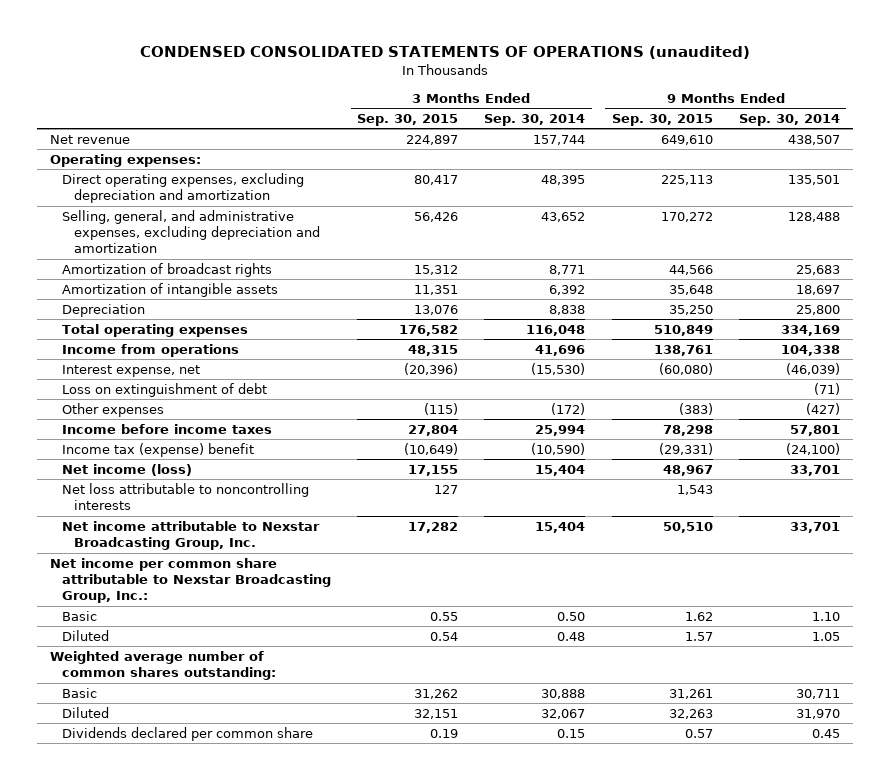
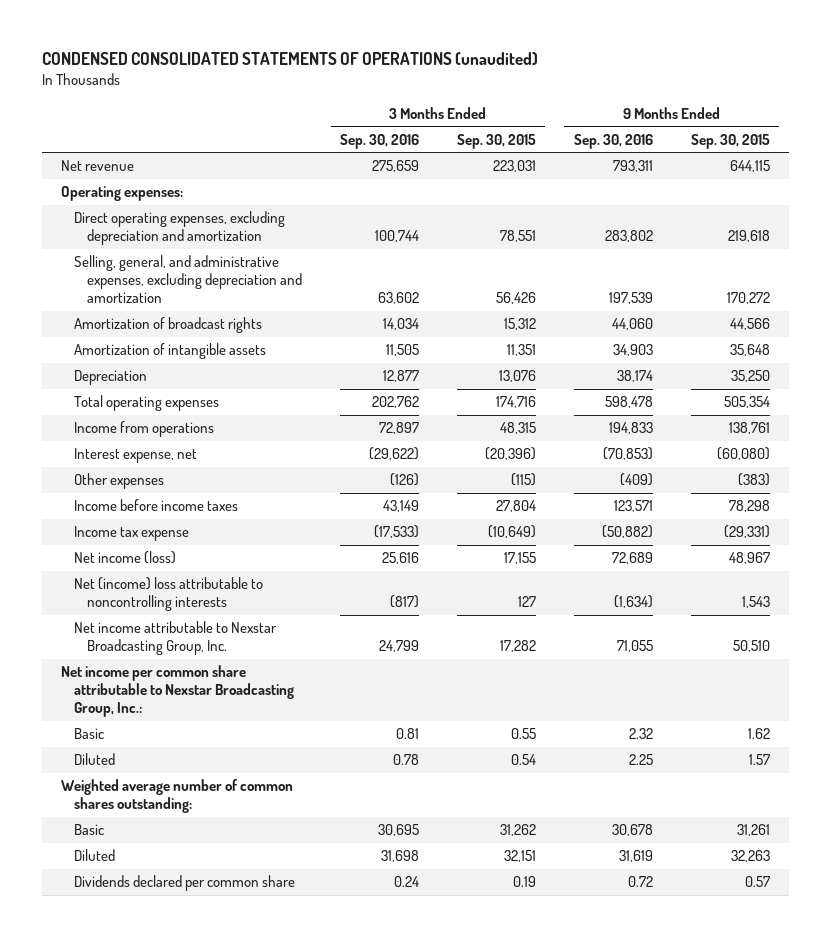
[484,114,586,127] Sep. 30, 2014 -> none
[738,114,840,127] Sep. 30, 2014 -> none
none -> [340,133,420,149] Sep. 30, 2016
none -> [573,133,653,149] Sep. 30, 2016
[406,134,459,145] 224,897 -> [492,160,536,173] 223,031
[660,134,713,145] 649,610 -> [729,160,770,173] 644,115
[414,174,459,185] 80,417 -> [499,230,536,243] 78,551
[660,174,713,185] 225,113 -> [727,230,770,243] 219,618
[399,324,459,336] 176,582 -> [495,396,536,409] 174,716
[653,324,713,336] 510,849 -> [723,396,770,409] 505,354
[62,382,268,397] Loss on extinguishment of debt -> none
[62,442,255,457] Income tax (expense) benefit -> [74,526,190,542] Income tax expense
[62,482,310,511] Net loss attributable to noncontrolling interests -> [74,577,264,612] Net (income) loss attributable to noncontrolling interests

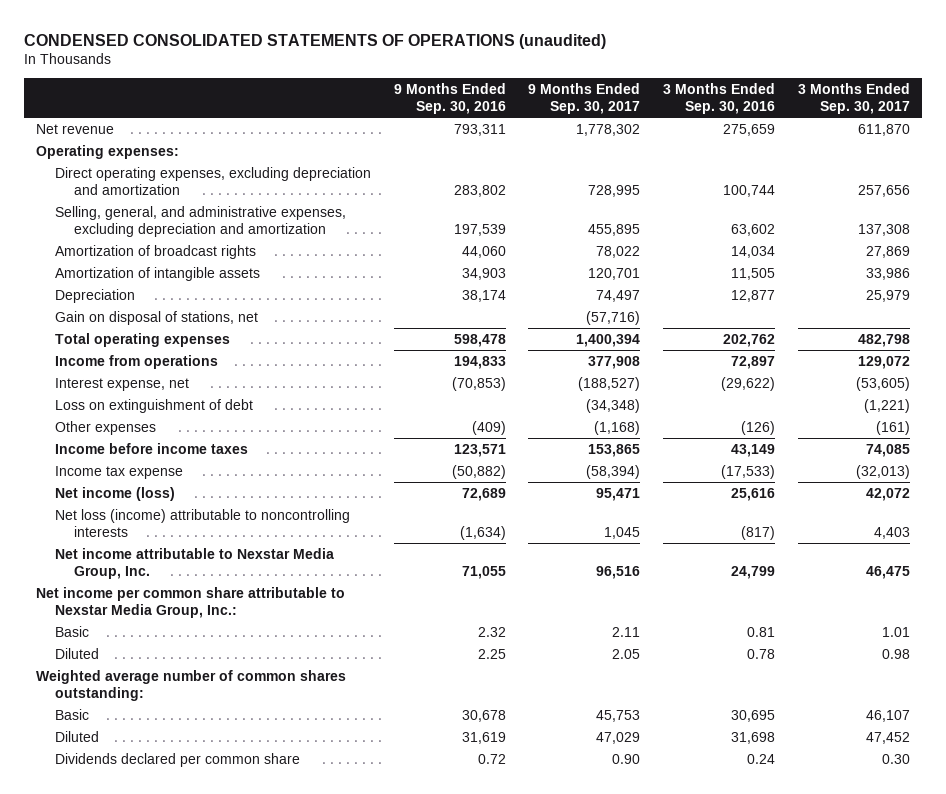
[456,133,536,149] Sep. 30, 2015 -> none
[690,133,770,149] Sep. 30, 2015 -> none
none -> [528,82,641,115] 9 Months Ended Sep. 30, 2017
none -> [798,82,911,115] 3 Months Ended Sep. 30, 2017
none -> [54,310,258,325] Gain on disposal of stations, net
none -> [54,398,253,413] Loss on extinguishment of debt
[74,577,264,612] Net (income) loss attributable to noncontrolling interests -> [54,508,350,538] Net loss (income) attributable to noncontrolling interests
[74,621,278,656] Net income attributable to Nexstar Broadcasting Group, Inc. -> [54,547,334,580] Net income attributable to Nexstar Media Group, Inc.
[61,665,295,718] Net income per common share attributable to Nexstar Broadcasting Group, Inc.: -> [35,586,345,619] Net income per common share attributable to Nexstar Media Group, Inc.:

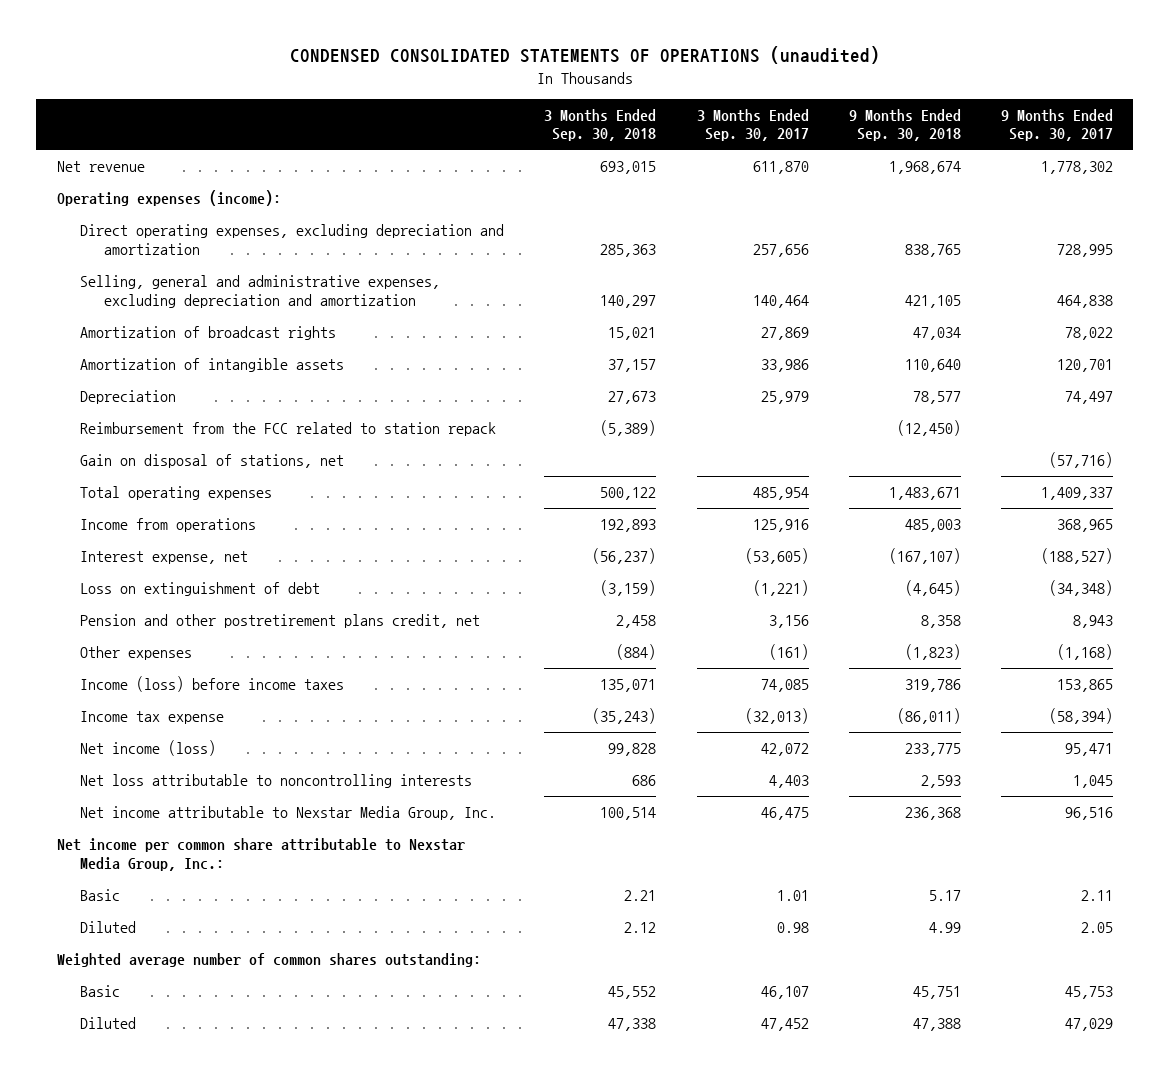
[393,82,506,115] 9 Months Ended Sep. 30, 2016 -> none
[663,82,776,115] 3 Months Ended Sep. 30, 2016 -> none
none -> [544,108,657,142] 3 Months Ended Sep. 30, 2018
none -> [848,108,961,142] 9 Months Ended Sep. 30, 2018
[35,144,179,159] Operating expenses: -> [56,189,281,206] Operating expenses (income):
[54,205,346,238] Selling, general, and administrative expenses, excluding depreciation and amortization -> [80,274,441,308] Selling, general and administrative expenses, excluding depreciation and amortization
[588,224,641,237] 455,895 -> [1056,294,1113,308] 464,838
[858,224,911,237] 137,308 -> [752,294,809,308] 140,464
none -> [80,421,497,436] Reimbursement from the FCC related to station repack
[576,333,641,347] 1,400,394 -> [1040,486,1113,500] 1,409,337
[858,333,911,347] 482,798 -> [752,486,809,500] 485,954
[588,355,641,369] 377,908 -> [1056,518,1113,532] 368,965
[858,355,911,369] 129,072 -> [752,518,809,532] 125,916
none -> [80,613,481,628] Pension and other postretirement plans credit, net
[54,442,248,454] Income before income taxes -> [80,675,345,692] Income (loss) before income taxes
[54,508,350,538] Net loss (income) attributable to noncontrolling interests -> [80,773,473,788] Net loss attributable to noncontrolling interests
[54,752,300,767] Dividends declared per common share -> none

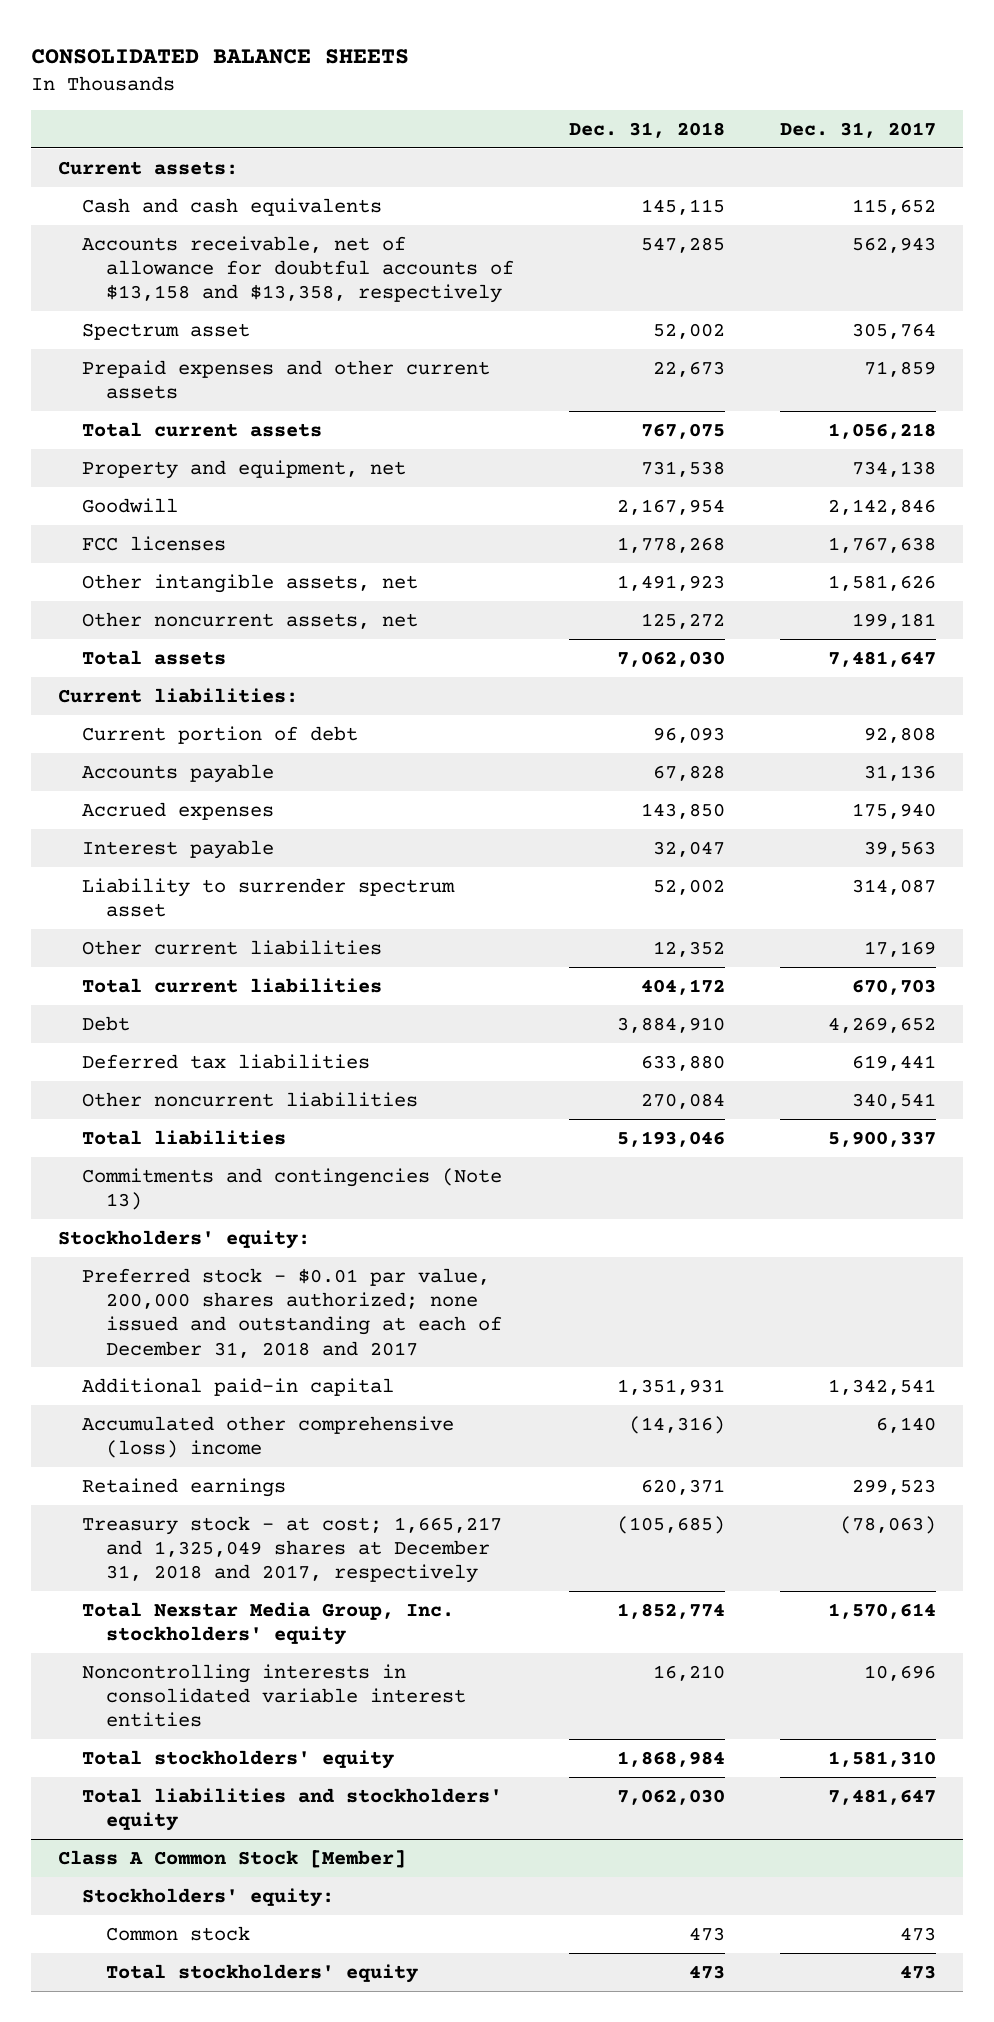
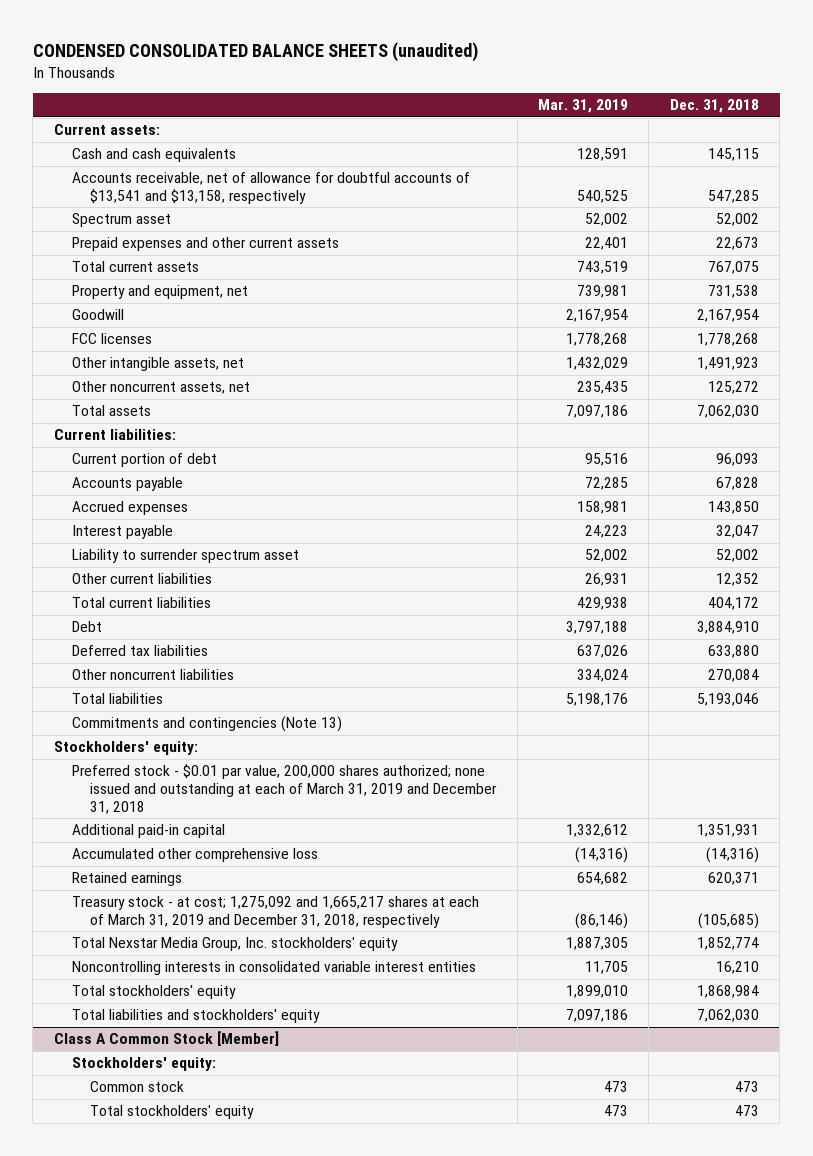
[31,48,410,64] CONSOLIDATED BALANCE SHEETS -> [32,41,478,62] CONDENSED CONSOLIDATED BALANCE SHEETS (unaudited)
[779,122,936,139] Dec. 31, 2017 -> none
none -> [537,99,628,114] Mar. 31, 2019
[82,235,515,304] Accounts receivable, net of allowance for doubtful accounts of $13,158 and $13,358, respectively -> [71,172,470,205] Accounts receivable, net of allowance for doubtful accounts of $13,541 and $13,158, respectively
[82,1267,503,1358] Preferred stock - $0.01 par value, 200,000 shares authorized; none issued and outstanding at each of December 31, 2018 and 2017 -> [71,764,498,815] Preferred stock - $0.01 par value, 200,000 shares authorized; none issued and outstanding at each of March 31, 2019 and December 31, 2018
[82,1415,455,1458] Accumulated other comprehensive (loss) income -> [71,848,318,863] Accumulated other comprehensive loss
[82,1515,503,1584] Treasury stock - at cost; 1,665,217 and 1,325,049 shares at December 31, 2018 and 2017, respectively -> [71,896,479,929] Treasury stock - at cost; 1,275,092 and 1,665,217 shares at each of March 31, 2019 and December 31, 2018, respectively

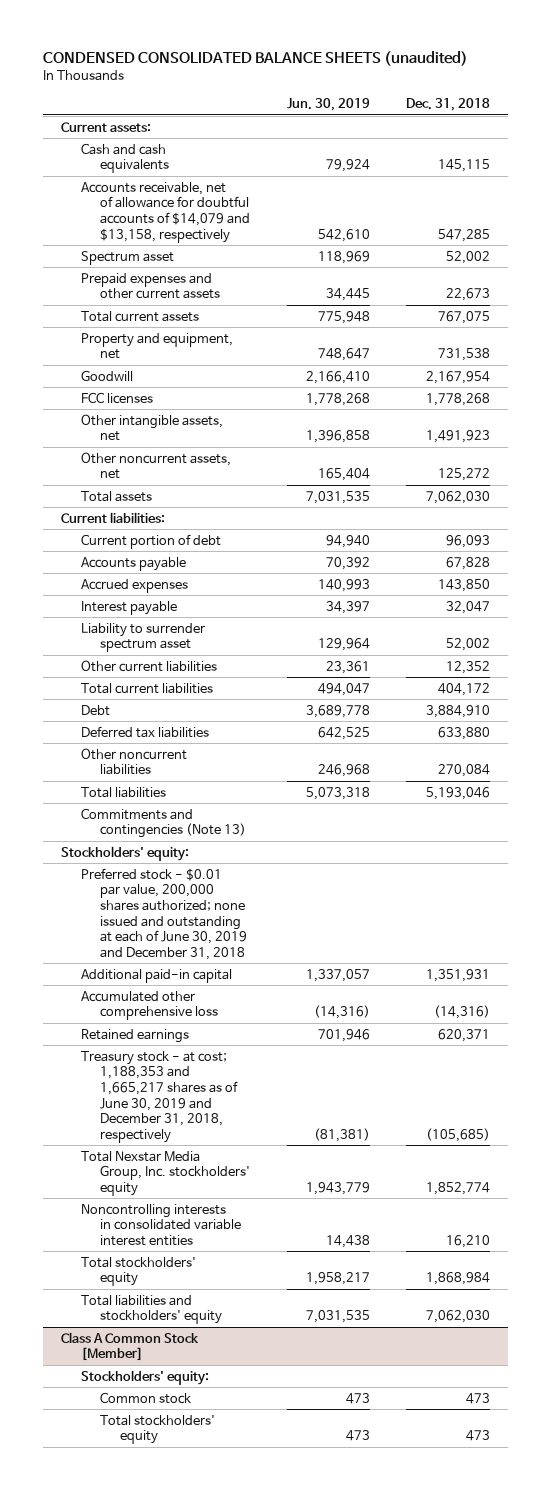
[537,99,628,114] Mar. 31, 2019 -> none
none -> [286,98,370,112] Jun. 30, 2019
[71,172,470,205] Accounts receivable, net of allowance for doubtful accounts of $13,541 and $13,158, respectively -> [80,181,251,243] Accounts receivable, net of allowance for doubtful accounts of $14,079 and $13,158, respectively
[71,764,498,815] Preferred stock - $0.01 par value, 200,000 shares authorized; none issued and outstanding at each of March 31, 2019 and December 31, 2018 -> [80,867,248,960] Preferred stock - $0.01 par value, 200,000 shares authorized; none issued and outstanding at each of June 30, 2019 and December 31, 2018
[71,896,479,929] Treasury stock - at cost; 1,275,092 and 1,665,217 shares at each of March 31, 2019 and December 31, 2018, respectively -> [80,1050,239,1143] Treasury stock - at cost; 1,188,353 and 1,665,217 shares as of June 30, 2019 and December 31, 2018, respectively

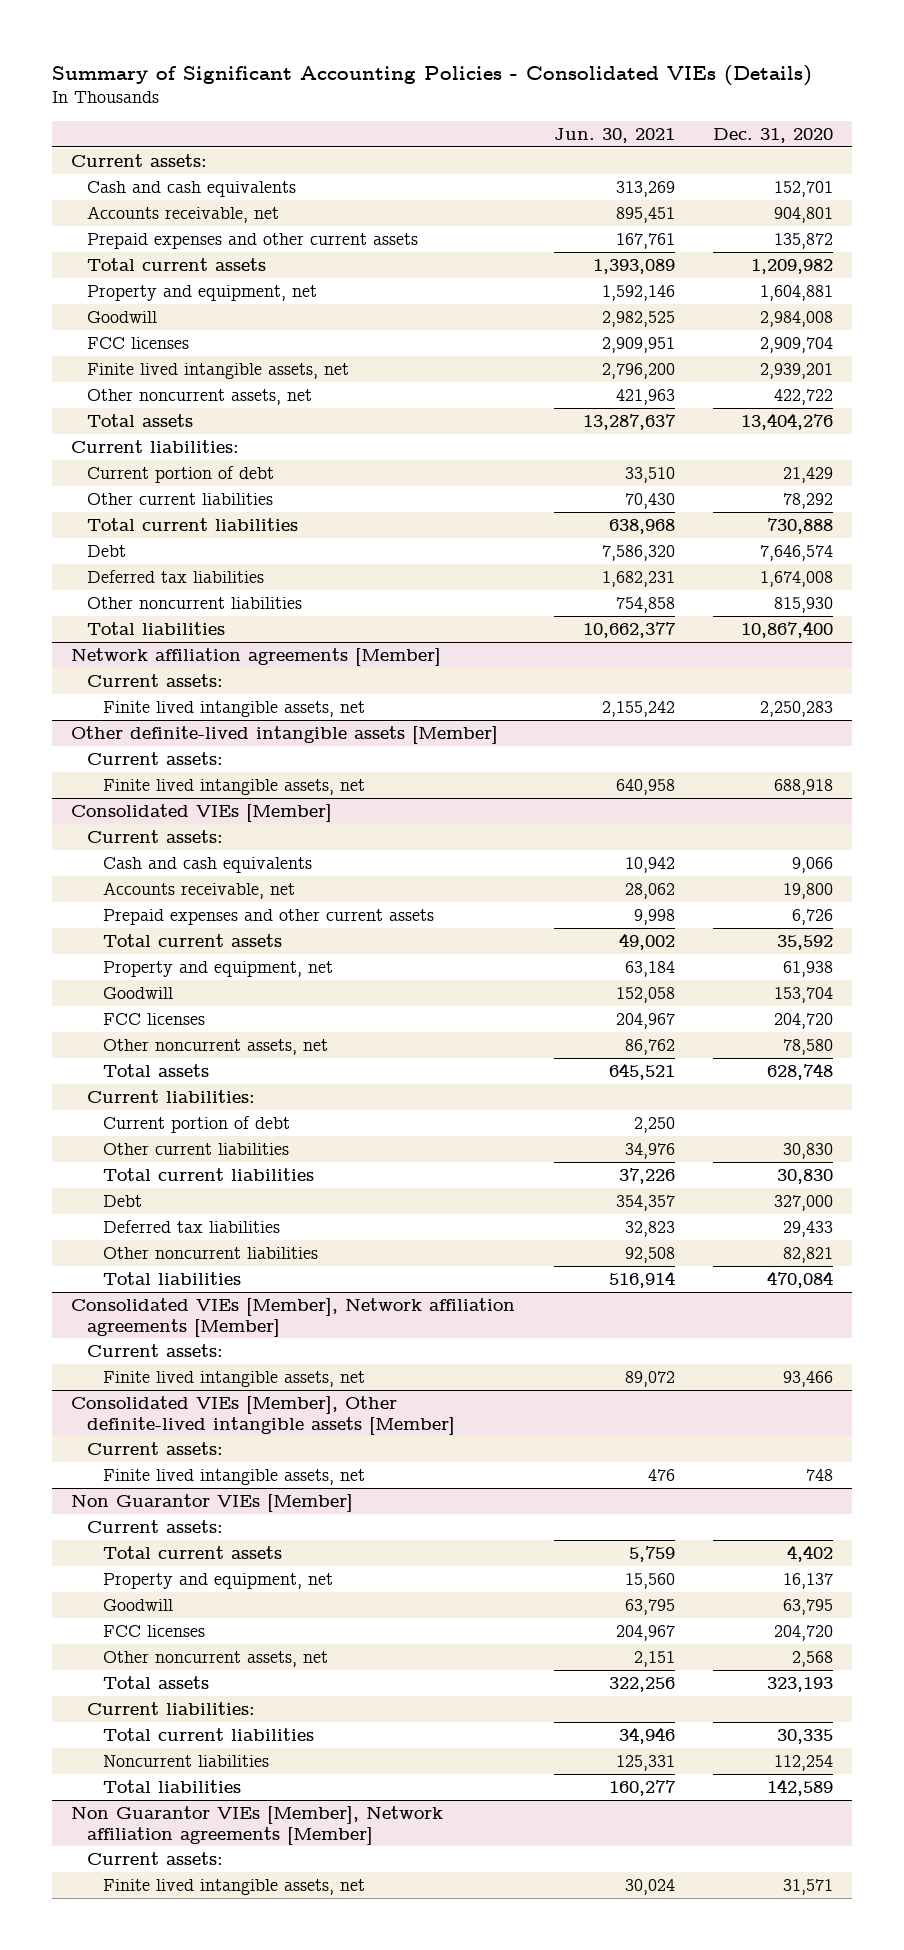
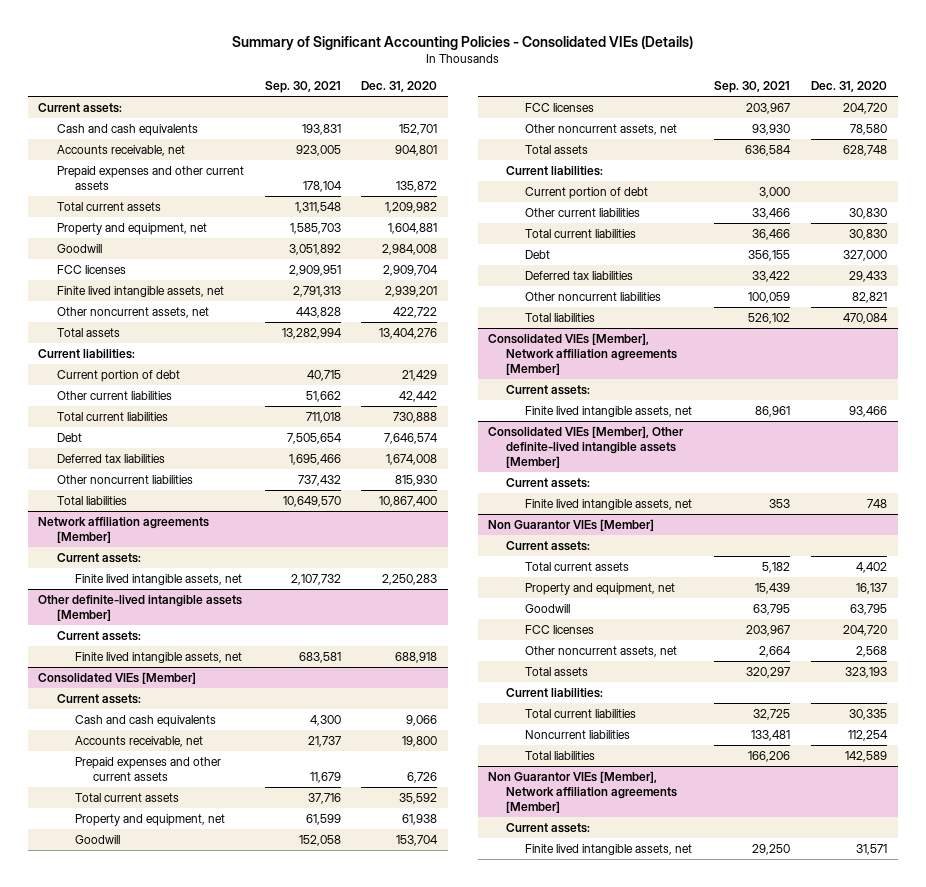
[553,127,675,143] Jun. 30, 2021 -> none
none -> [264,80,341,93] Sep. 30, 2021
[782,492,833,509] 78,292 -> [399,391,438,403] 42,442

